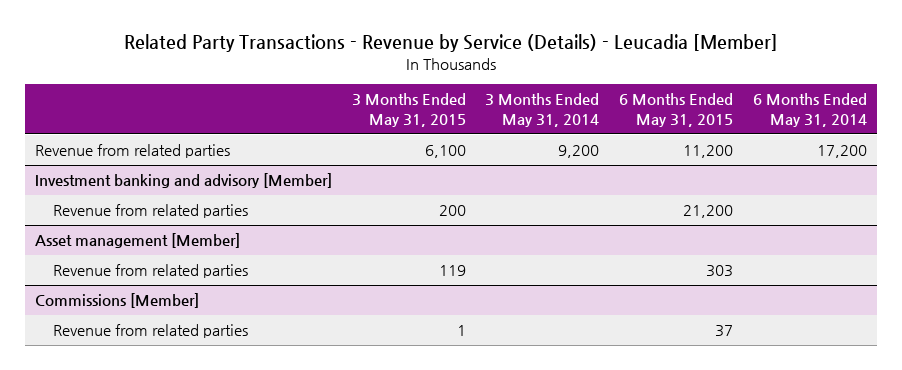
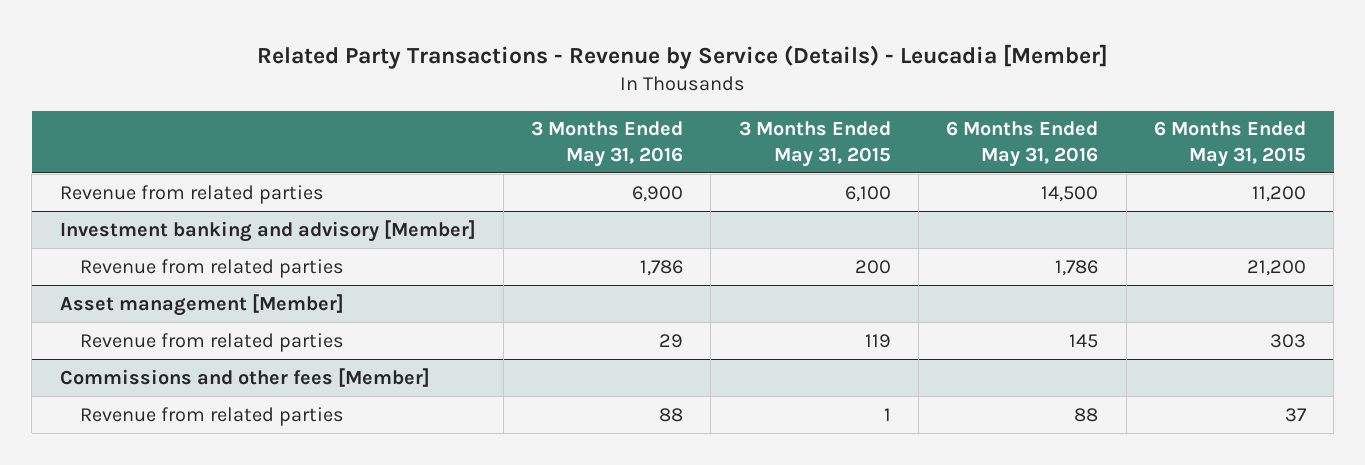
[485,93,600,127] 3 Months Ended May 31, 2014 -> none
[753,93,868,127] 6 Months Ended May 31, 2014 -> none
none -> [531,121,684,167] 3 Months Ended May 31, 2016
none -> [946,121,1099,167] 6 Months Ended May 31, 2016
[34,293,199,309] Commissions [Member] -> [59,367,430,387] Commissions and other fees [Member]

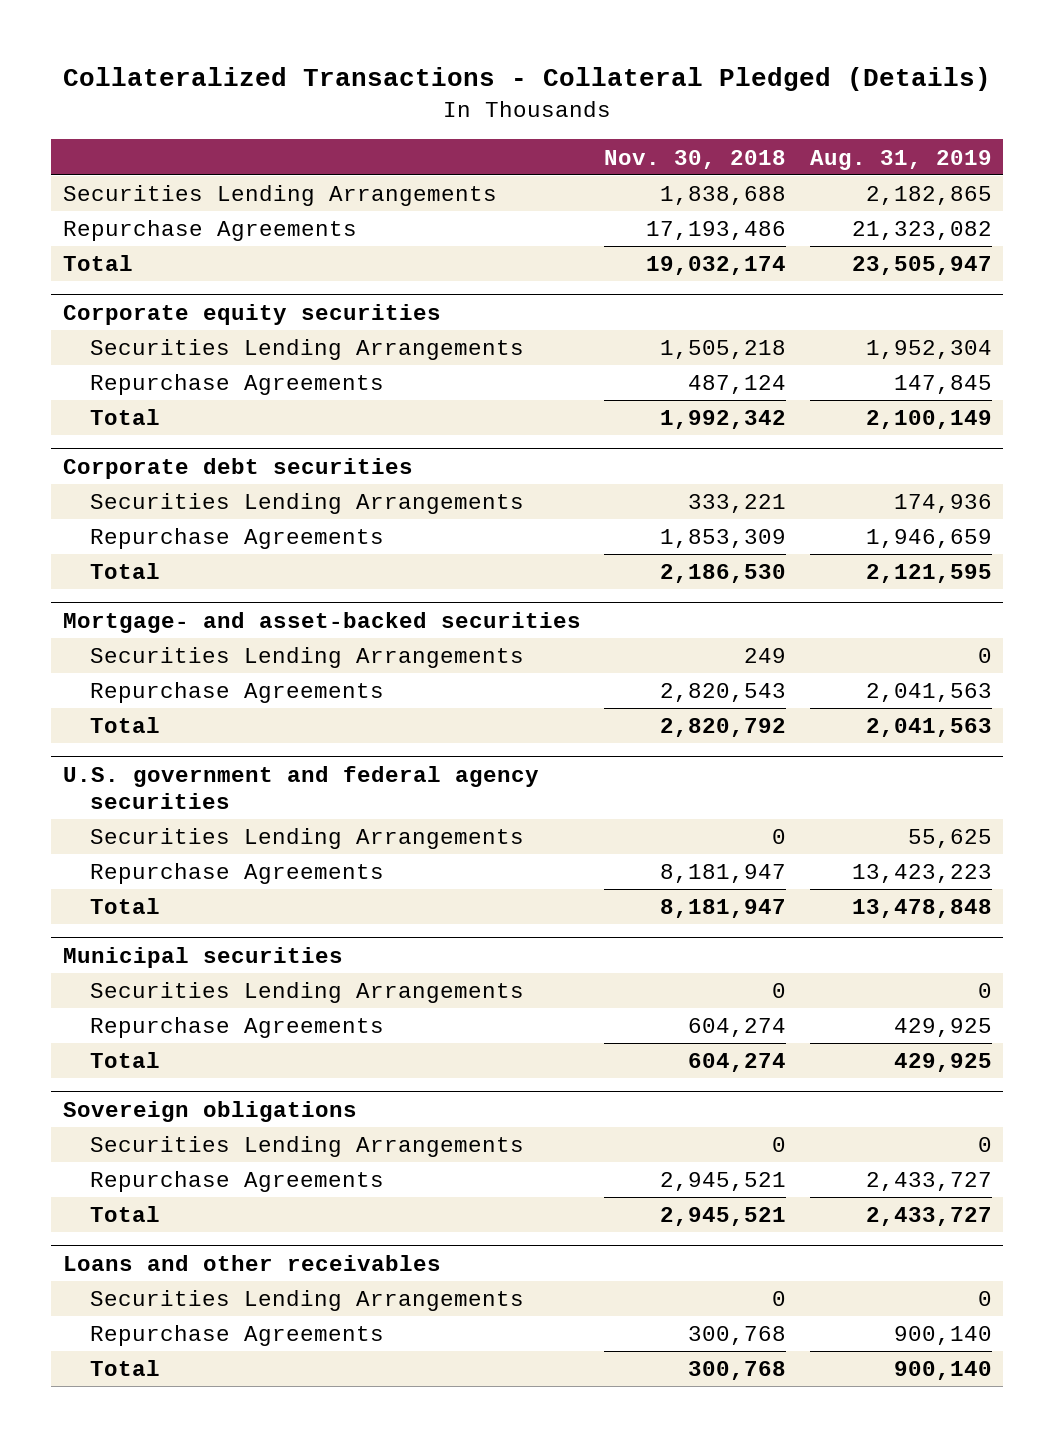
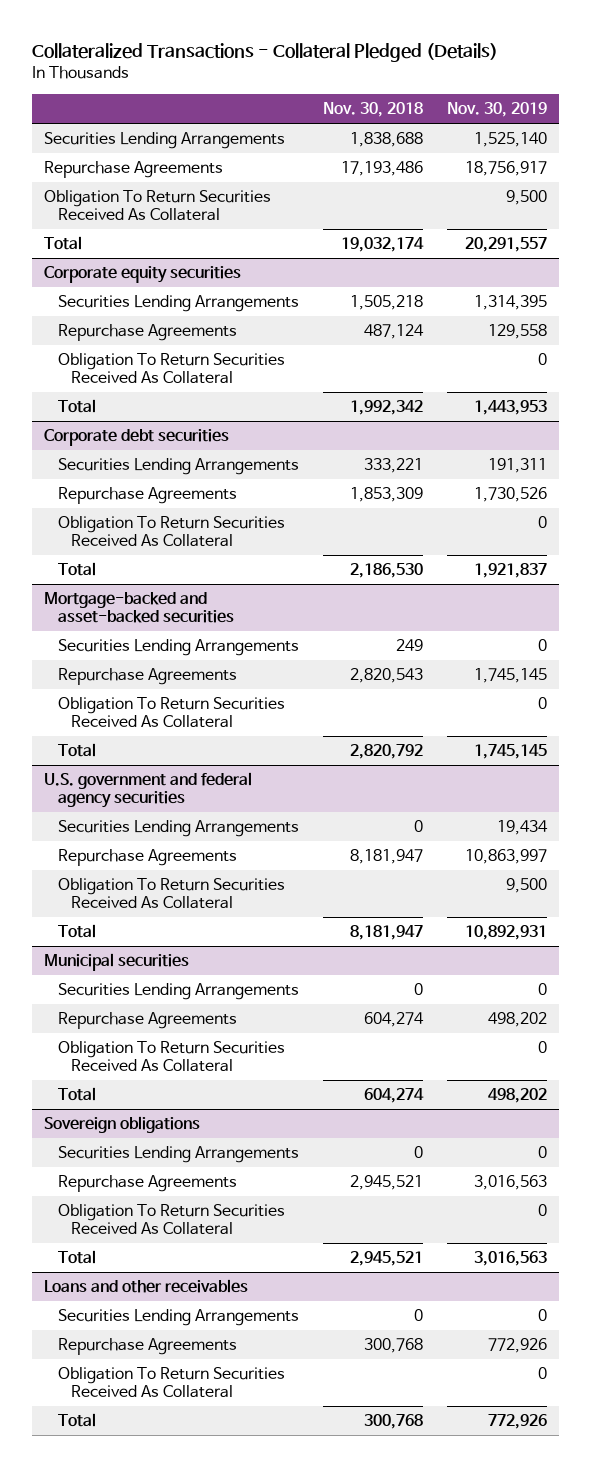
[809,149,992,170] Aug. 31, 2019 -> none
none -> [446,102,547,118] Nov. 30, 2019
none -> [44,190,272,222] Obligation To Return Securities Received As Collateral
none -> [57,353,285,385] Obligation To Return Securities Received As Collateral
none -> [57,516,285,548] Obligation To Return Securities Received As Collateral
[62,611,581,633] Mortgage- and asset-backed securities -> [44,592,234,624] Mortgage-backed and asset-backed securities
none -> [57,697,285,729] Obligation To Return Securities Received As Collateral
none -> [57,878,285,910] Obligation To Return Securities Received As Collateral
none -> [57,1041,285,1073] Obligation To Return Securities Received As Collateral
none -> [57,1204,285,1236] Obligation To Return Securities Received As Collateral
none -> [57,1367,285,1399] Obligation To Return Securities Received As Collateral

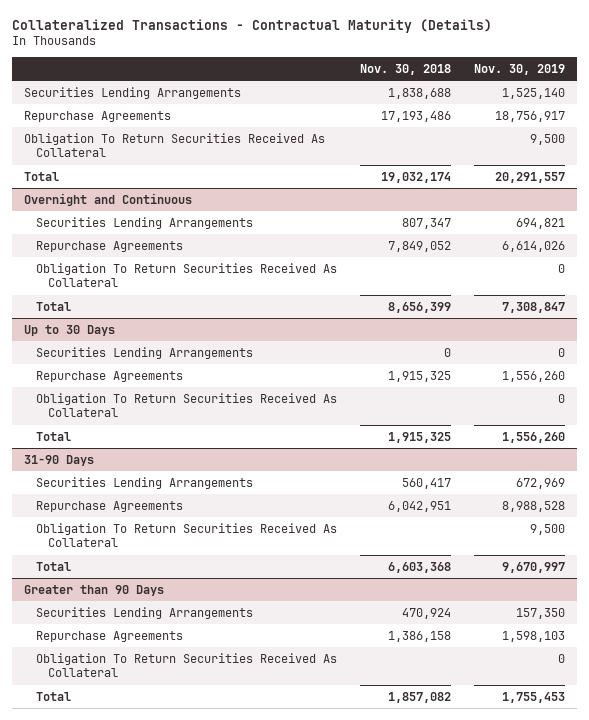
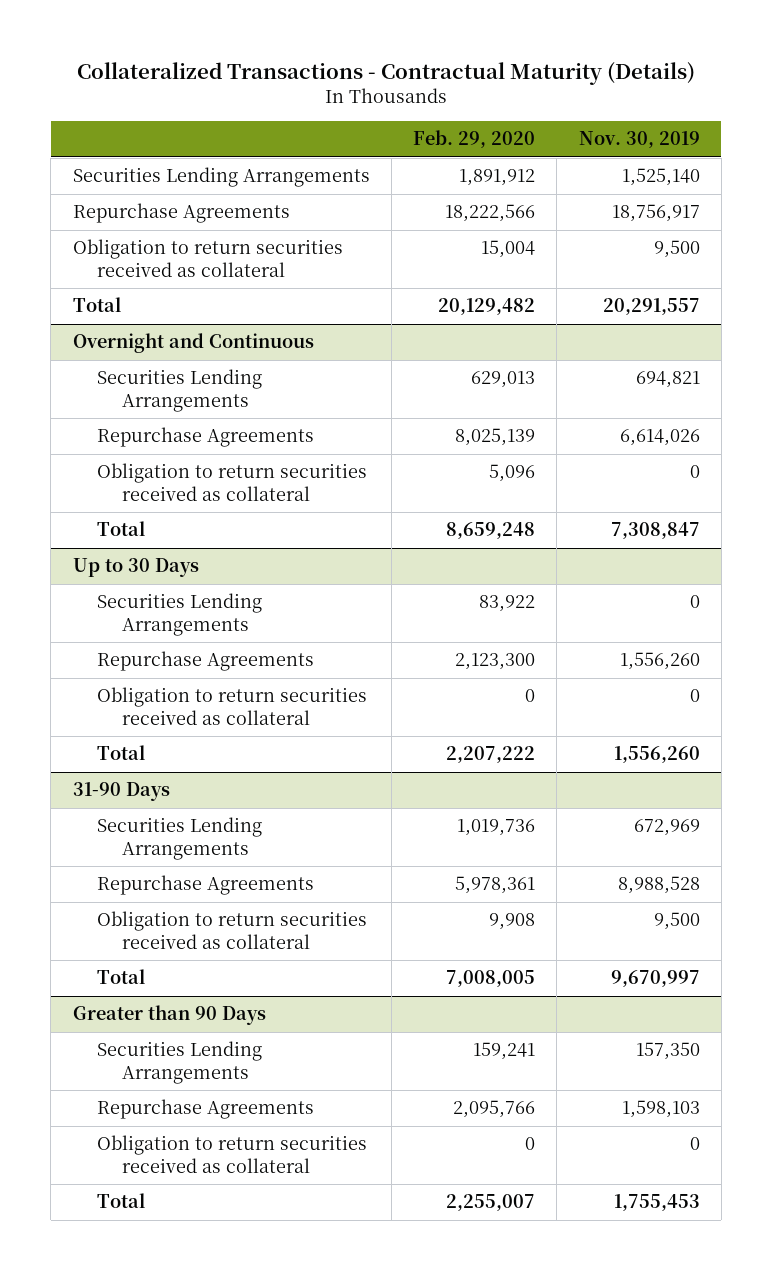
[359,63,451,75] Nov. 30, 2018 -> none
none -> [413,130,536,149] Feb. 29, 2020
[23,132,325,158] Obligation To Return Securities Received As Collateral -> [72,239,343,277] Obligation to return securities received as collateral
[35,262,337,288] Obligation To Return Securities Received As Collateral -> [97,463,368,501] Obligation to return securities received as collateral
[35,392,337,418] Obligation To Return Securities Received As Collateral -> [97,687,368,725] Obligation to return securities received as collateral
[35,522,337,548] Obligation To Return Securities Received As Collateral -> [97,911,368,949] Obligation to return securities received as collateral
[35,652,337,678] Obligation To Return Securities Received As Collateral -> [97,1135,368,1173] Obligation to return securities received as collateral

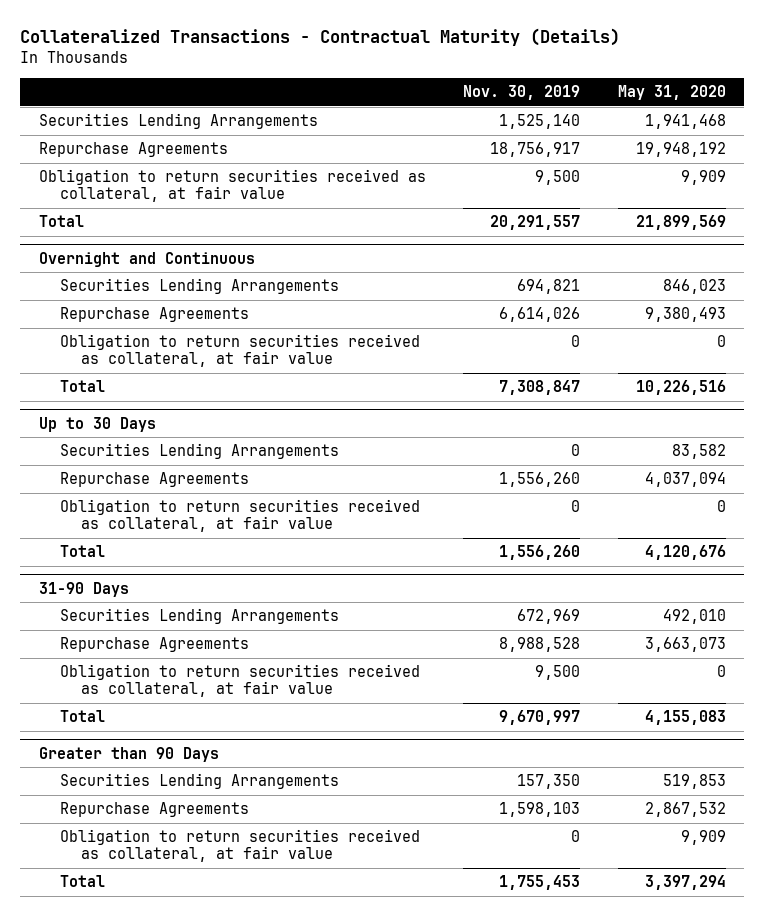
[413,130,536,149] Feb. 29, 2020 -> none
none -> [617,85,726,101] May 31, 2020
[72,239,343,277] Obligation to return securities received as collateral -> [39,169,427,203] Obligation to return securities received as collateral, at fair value
[97,463,368,501] Obligation to return securities received as collateral -> [60,334,421,368] Obligation to return securities received as collateral, at fair value
[97,687,368,725] Obligation to return securities received as collateral -> [60,499,421,533] Obligation to return securities received as collateral, at fair value
[97,911,368,949] Obligation to return securities received as collateral -> [60,664,421,698] Obligation to return securities received as collateral, at fair value
[97,1135,368,1173] Obligation to return securities received as collateral -> [60,829,421,863] Obligation to return securities received as collateral, at fair value

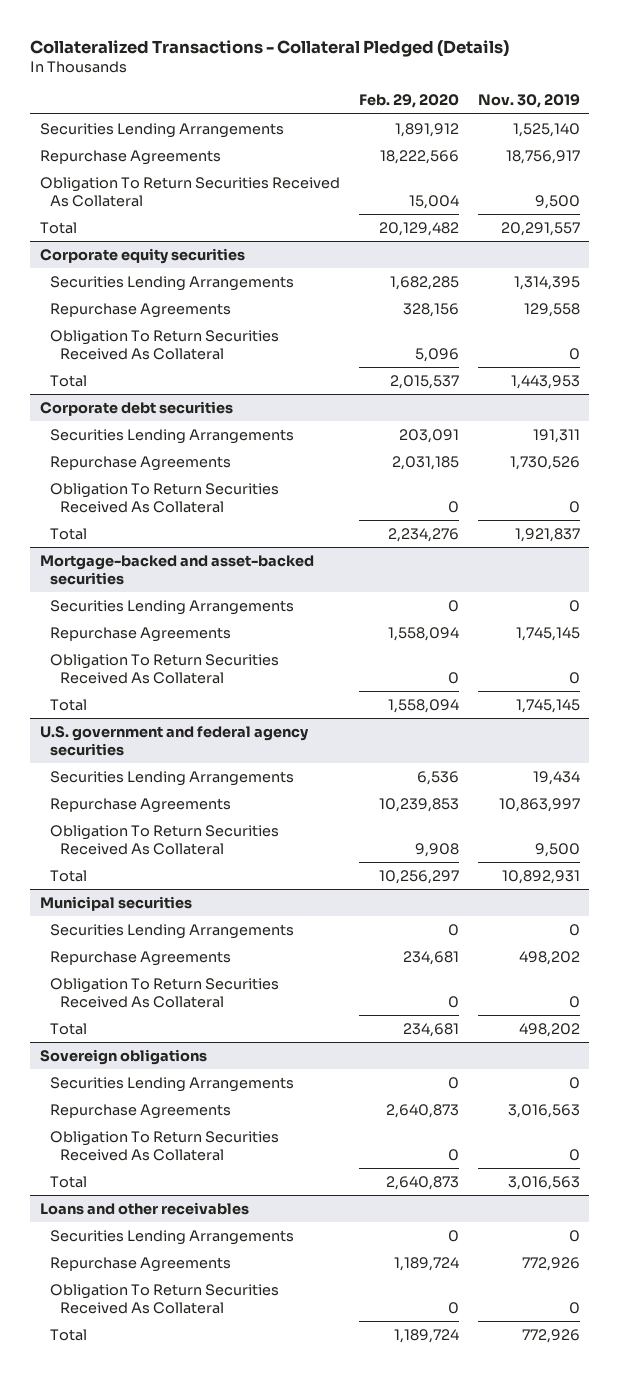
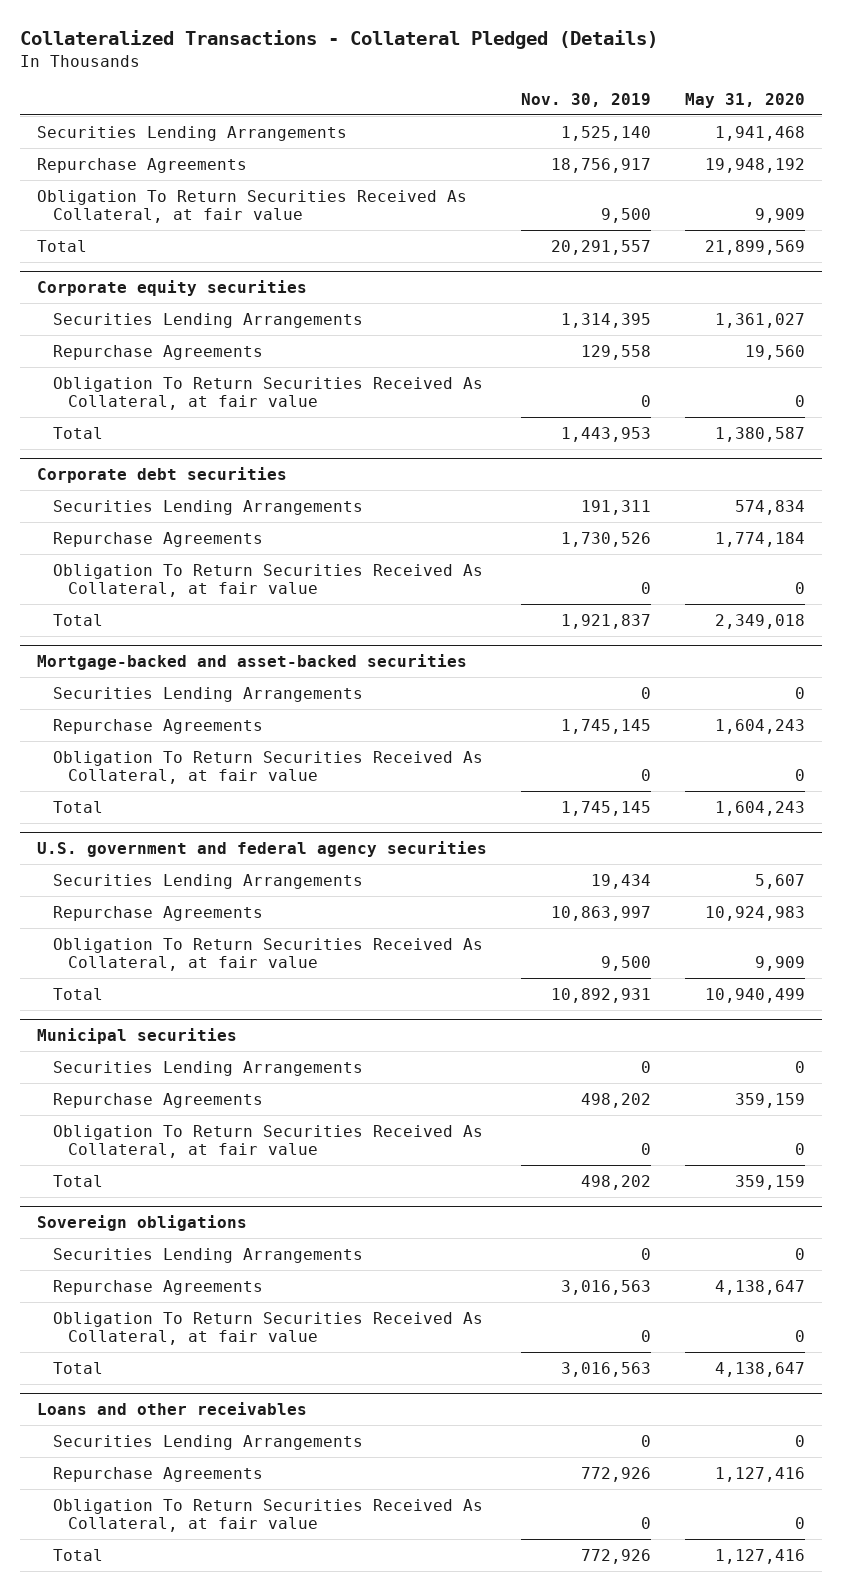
[358,94,459,109] Feb. 29, 2020 -> none
none -> [685,92,806,108] May 31, 2020
[39,176,340,208] Obligation To Return Securities Received As Collateral -> [37,189,468,224] Obligation To Return Securities Received As Collateral, at fair value
[50,329,280,361] Obligation To Return Securities Received As Collateral -> [52,376,483,411] Obligation To Return Securities Received As Collateral, at fair value
[50,482,280,514] Obligation To Return Securities Received As Collateral -> [52,563,483,598] Obligation To Return Securities Received As Collateral, at fair value
[50,653,280,685] Obligation To Return Securities Received As Collateral -> [52,750,483,785] Obligation To Return Securities Received As Collateral, at fair value
[50,824,280,856] Obligation To Return Securities Received As Collateral -> [52,937,483,972] Obligation To Return Securities Received As Collateral, at fair value
[50,977,280,1009] Obligation To Return Securities Received As Collateral -> [52,1124,483,1159] Obligation To Return Securities Received As Collateral, at fair value
[50,1130,280,1162] Obligation To Return Securities Received As Collateral -> [52,1311,483,1346] Obligation To Return Securities Received As Collateral, at fair value
[50,1283,280,1315] Obligation To Return Securities Received As Collateral -> [52,1498,483,1533] Obligation To Return Securities Received As Collateral, at fair value

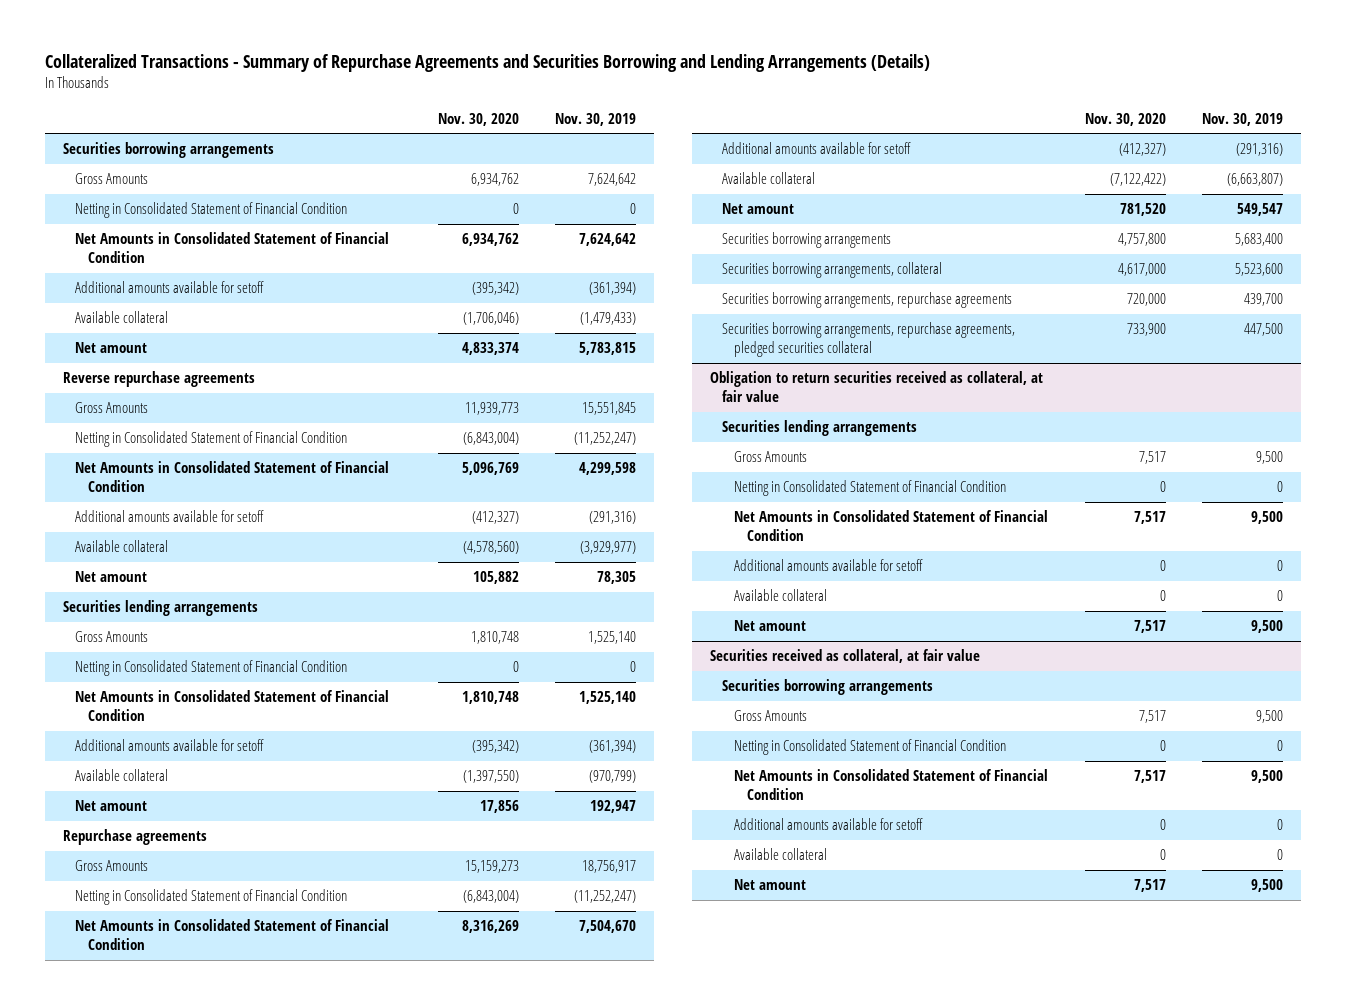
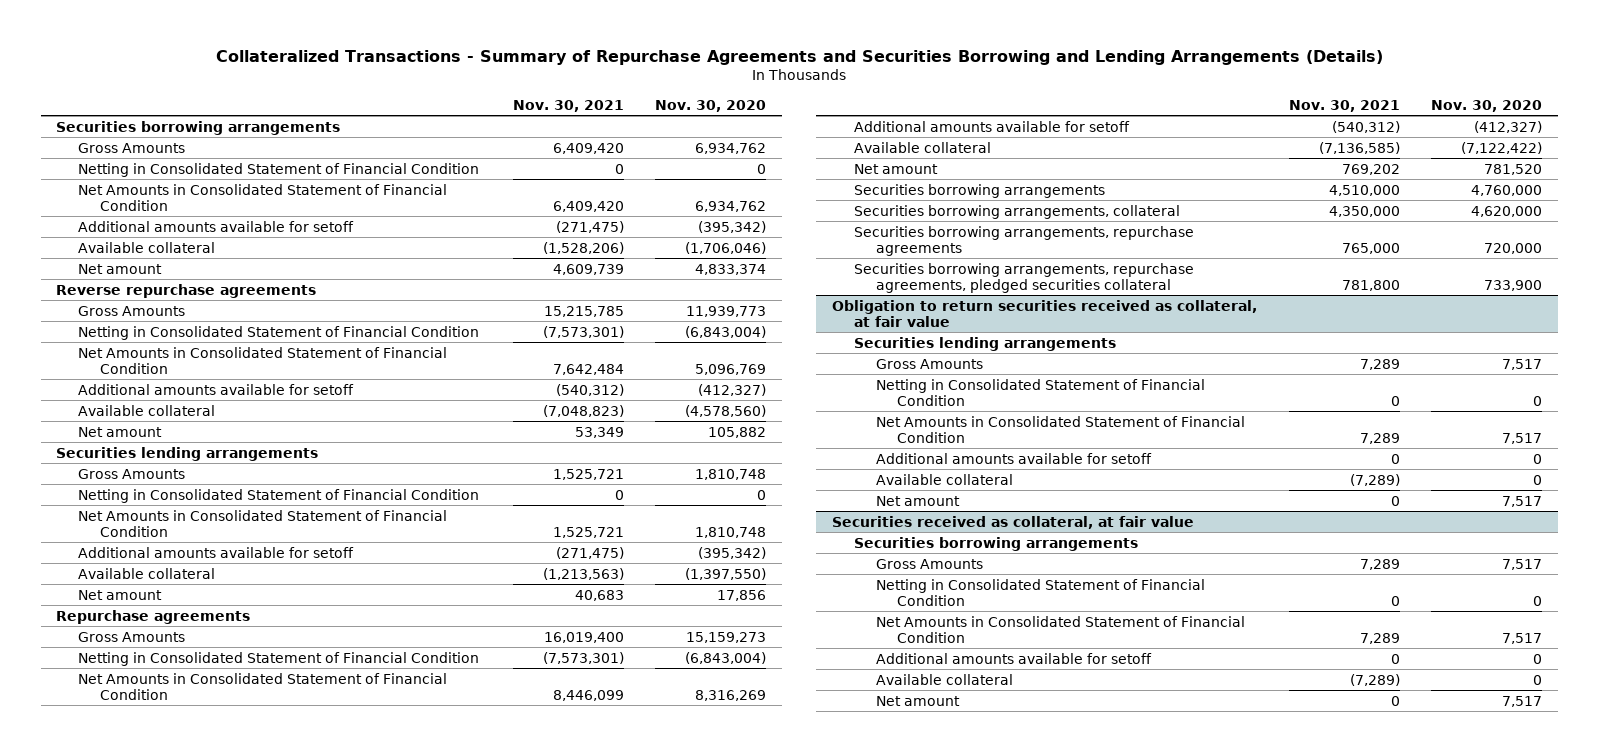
[554,112,636,126] Nov. 30, 2019 -> none
none -> [512,99,624,112] Nov. 30, 2021
[1117,233,1166,247] 4,757,800 -> [1471,184,1543,196] 4,760,000
[1117,263,1166,277] 4,617,000 -> [1471,205,1543,217] 4,620,000

